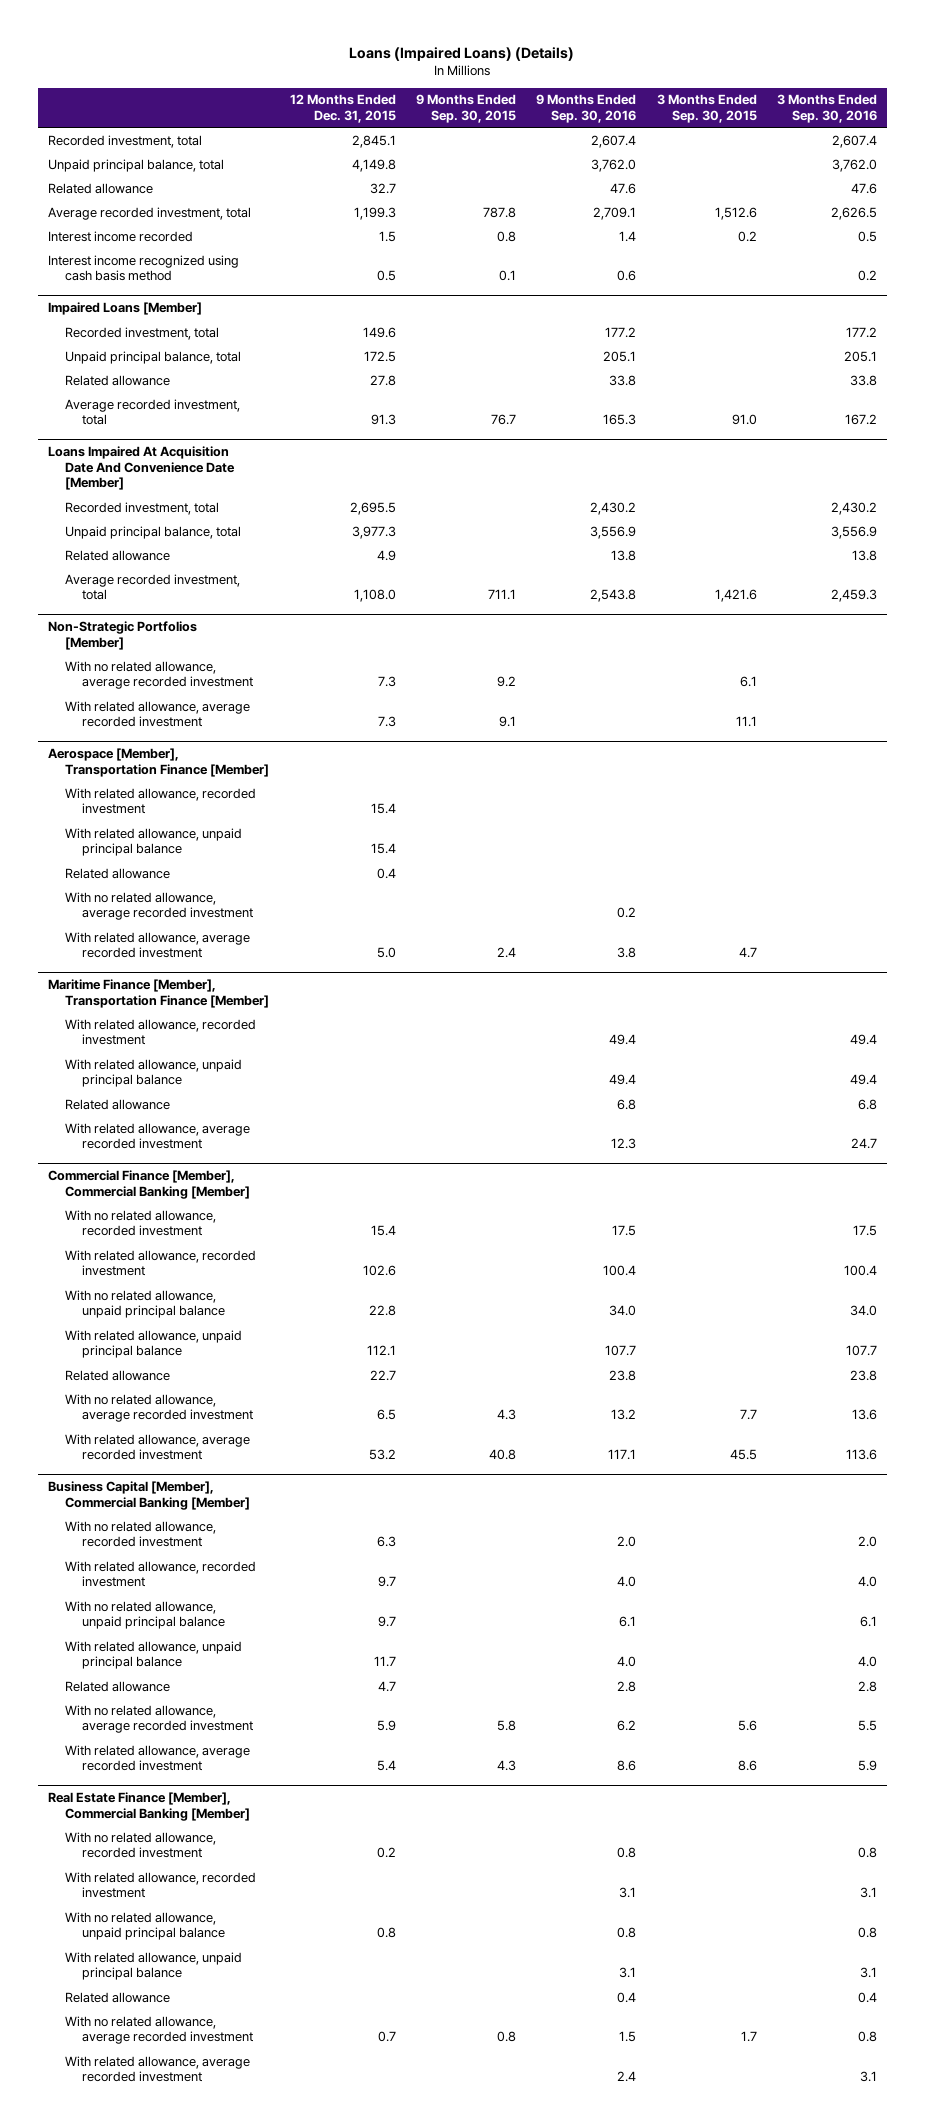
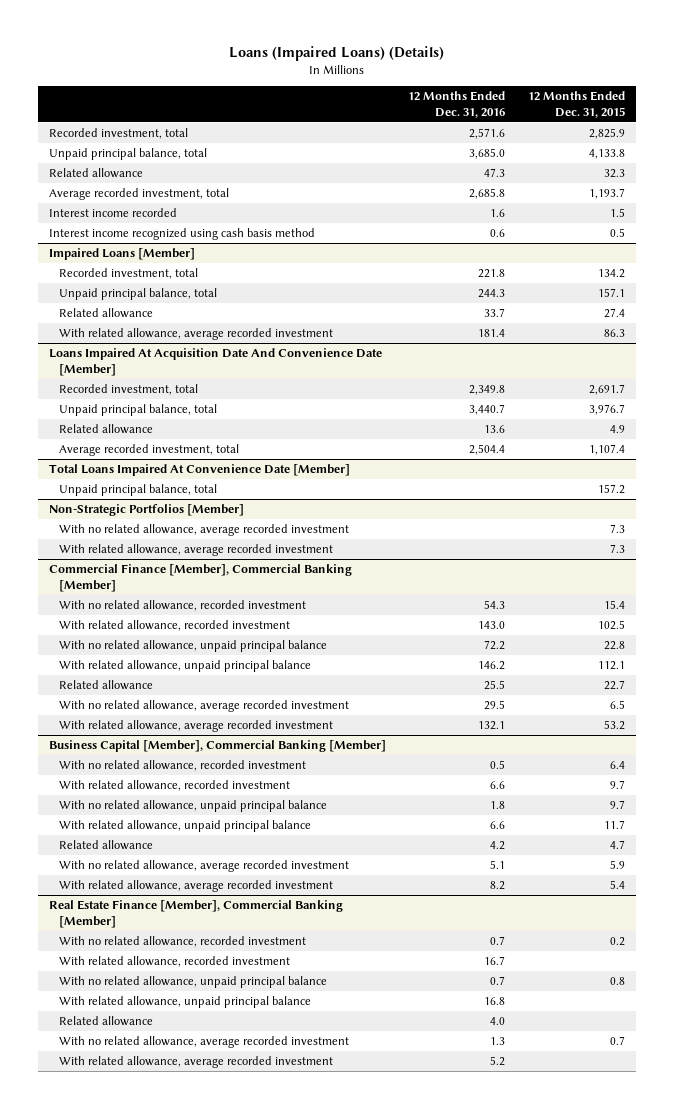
[415,94,516,123] 9 Months Ended Sep. 30, 2015 -> none
[536,94,637,123] 9 Months Ended Sep. 30, 2016 -> none
[656,94,757,123] 3 Months Ended Sep. 30, 2015 -> none
[776,94,877,123] 3 Months Ended Sep. 30, 2016 -> none
none -> [408,91,506,119] 12 Months Ended Dec. 31, 2016
[351,134,396,148] 2,845.1 -> [588,127,625,139] 2,825.9
[351,158,396,172] 4,149.8 -> [588,148,625,159] 4,133.8
[369,182,396,194] 32.7 -> [603,168,625,178] 32.3
[353,206,396,220] 1,199.3 -> [588,187,625,199] 1,193.7
[65,398,241,426] Average recorded investment, total -> none
[362,326,396,338] 149.6 -> [597,268,625,278] 134.2
[363,350,396,362] 172.5 -> [597,287,625,297] 157.1
[369,374,396,386] 27.8 -> [603,307,625,318] 27.4
none -> [58,327,333,340] With related allowance, average recorded investment
[349,501,396,515] 2,695.5 -> [588,383,625,395] 2,691.7
[351,525,396,539] 3,977.3 -> [588,403,625,415] 3,976.7
[353,589,396,603] 1,108.0 -> [588,443,625,455] 1,107.4
none -> [49,463,351,476] Total Loans Impaired At Convenience Date [Member]
none -> [58,483,217,496] Unpaid principal balance, total
[47,748,270,777] Aerospace [Member], Transportation Finance [Member] -> none
[65,787,257,815] With related allowance, recorded investment -> none
[65,827,243,857] With related allowance, unpaid principal balance -> none
[65,867,171,879] Related allowance -> none
[65,891,254,921] With no related allowance, average recorded investment -> none
[65,931,251,959] With related allowance, average recorded investment -> none
[47,979,270,1008] Maritime Finance [Member], Transportation Finance [Member] -> none
[65,1018,257,1046] With related allowance, recorded investment -> none
[65,1058,243,1088] With related allowance, unpaid principal balance -> none
[65,1098,171,1110] Related allowance -> none
[65,1122,251,1150] With related allowance, average recorded investment -> none
[362,1265,396,1277] 102.6 -> [597,619,625,630] 102.5
[376,1536,396,1548] 6.3 -> [609,760,625,769] 6.4

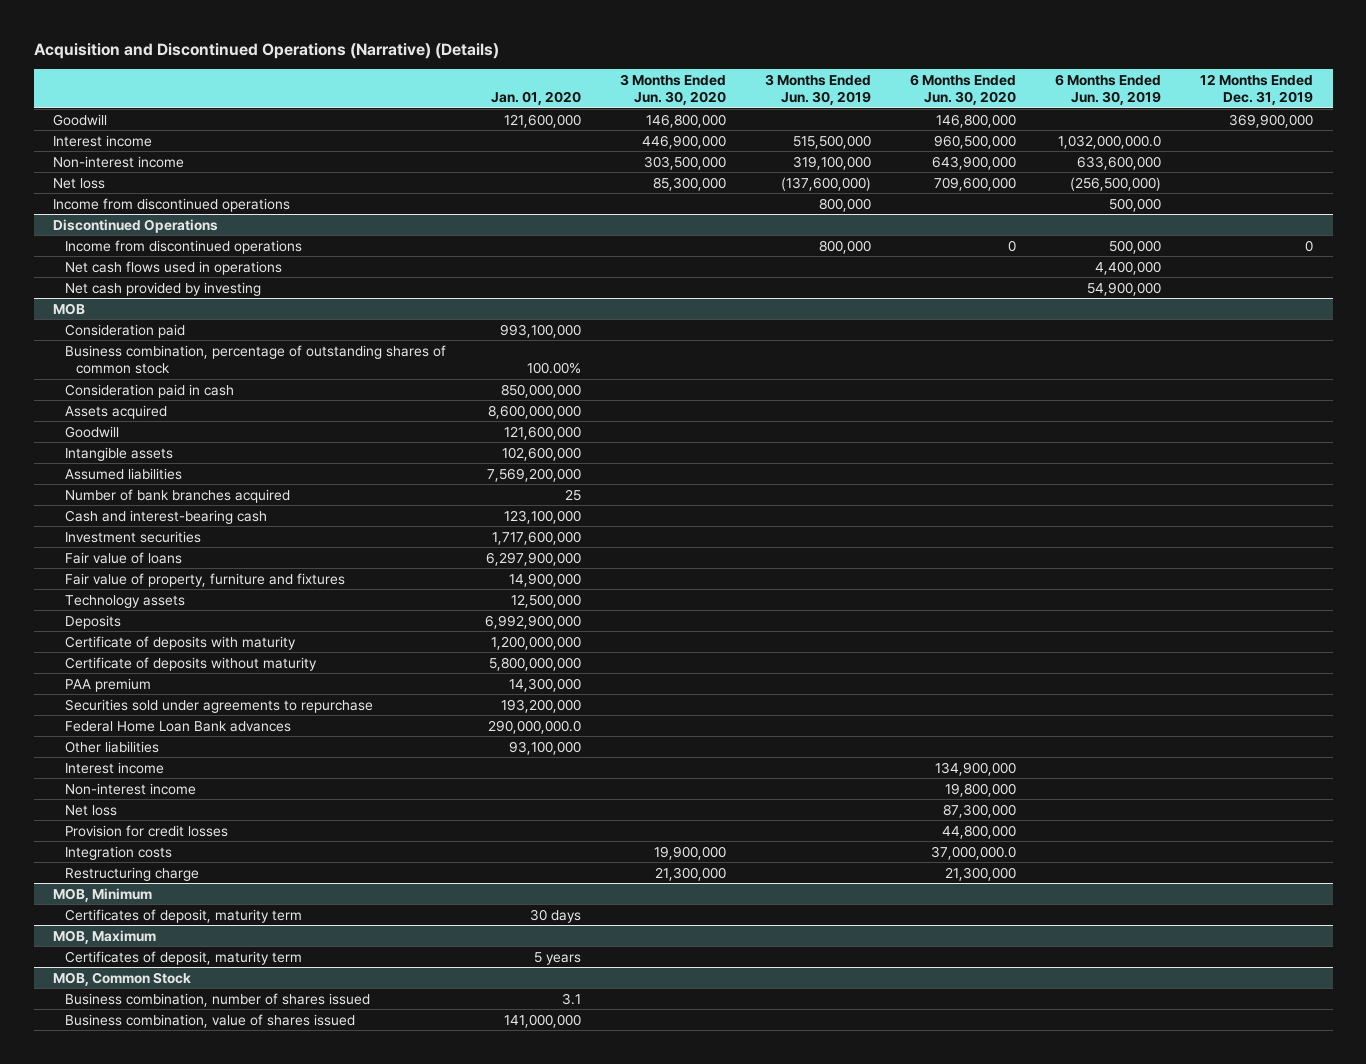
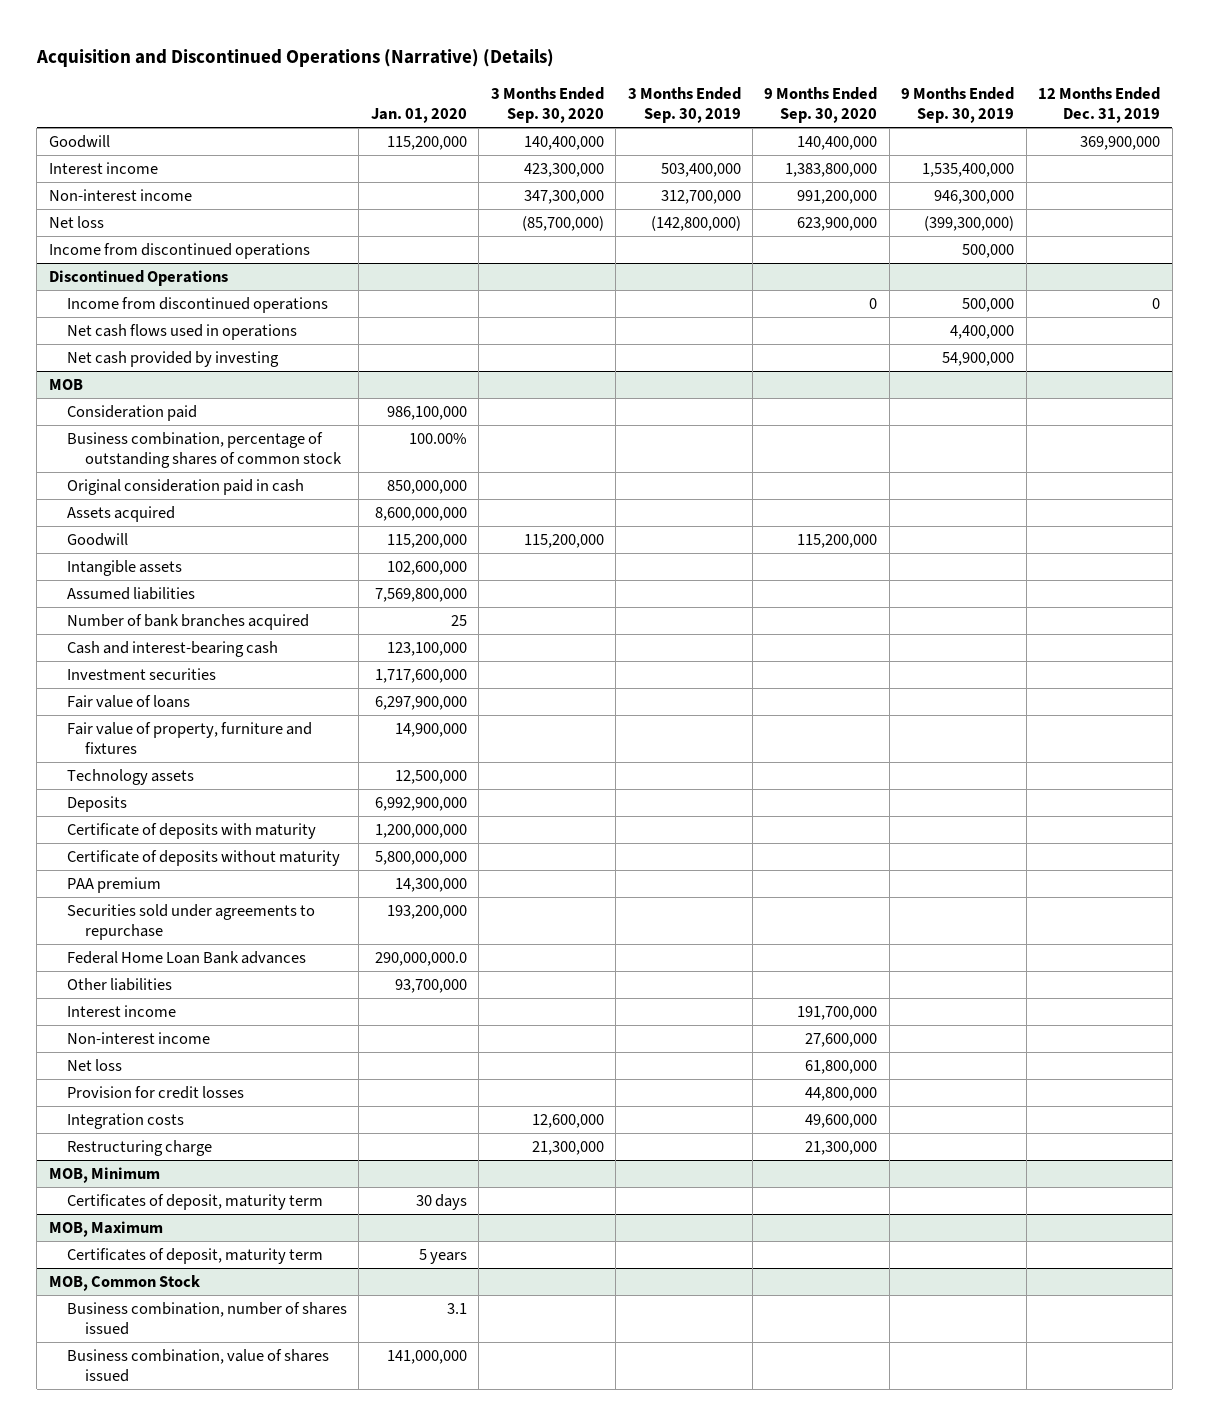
[619,73,726,106] 3 Months Ended Jun. 30, 2020 -> none
[764,73,871,106] 3 Months Ended Jun. 30, 2019 -> none
[910,73,1017,106] 6 Months Ended Jun. 30, 2020 -> none
[1055,73,1162,106] 6 Months Ended Jun. 30, 2019 -> none
none -> [490,86,604,124] 3 Months Ended Sep. 30, 2020
none -> [627,86,741,124] 3 Months Ended Sep. 30, 2019
none -> [764,86,878,124] 9 Months Ended Sep. 30, 2020
none -> [901,86,1015,124] 9 Months Ended Sep. 30, 2019
[503,113,581,128] 121,600,000 -> [386,135,467,150] 115,200,000
[499,323,581,338] 993,100,000 -> [386,405,467,420] 986,100,000
[64,383,234,398] Consideration paid in cash -> [66,478,304,495] Original consideration paid in cash
[503,425,581,440] 121,600,000 -> [386,533,467,548] 115,200,000
[486,467,581,482] 7,569,200,000 -> [374,587,467,602] 7,569,800,000
[508,740,581,755] 93,100,000 -> [394,978,467,993] 93,700,000

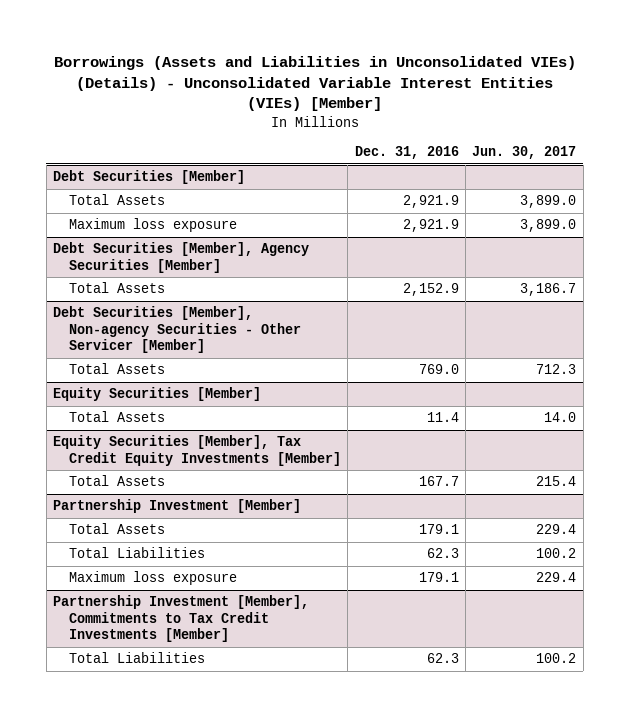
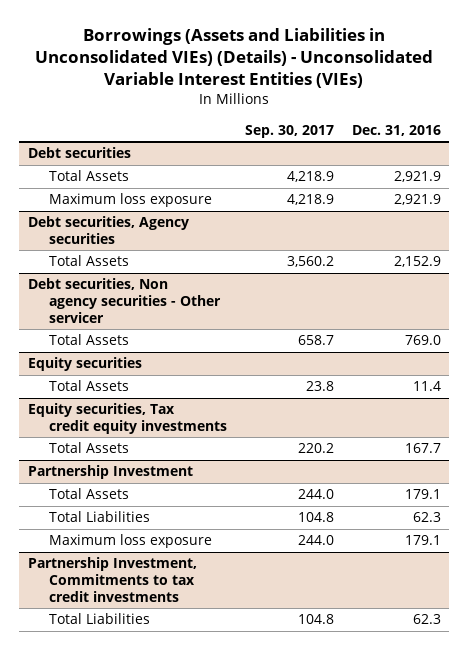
[53,55,576,112] Borrowings (Assets and Liabilities in Unconsolidated VIEs) (Details) - Unconsolidated Variable Interest Entities (VIEs) [Member] -> [35,28,434,89] Borrowings (Assets and Liabilities in Unconsolidated VIEs) (Details) - Unconsolidated Variable Interest Entities (VIEs)
[472,146,577,160] Jun. 30, 2017 -> none
none -> [245,125,335,139] Sep. 30, 2017
[53,170,246,185] Debt Securities [Member] -> [27,147,131,159] Debt securities
[53,242,310,273] Debt Securities [Member], Agency Securities [Member] -> [27,216,189,245] Debt securities, Agency securities
[53,306,301,354] Debt Securities [Member], Non-agency Securities - Other Servicer [Member] -> [27,278,222,323] Debt securities, Non agency securities - Other servicer
[53,387,262,402] Equity Securities [Member] -> [27,357,142,372] Equity securities
[53,435,341,466] Equity Securities [Member], Tax Credit Equity Investments [Member] -> [27,403,228,435] Equity securities, Tax credit equity investments
[53,499,302,514] Partnership Investment [Member] -> [27,465,193,480] Partnership Investment
[53,595,310,643] Partnership Investment [Member], Commitments to Tax Credit Investments [Member] -> [27,557,197,602] Partnership Investment, Commitments to tax credit investments

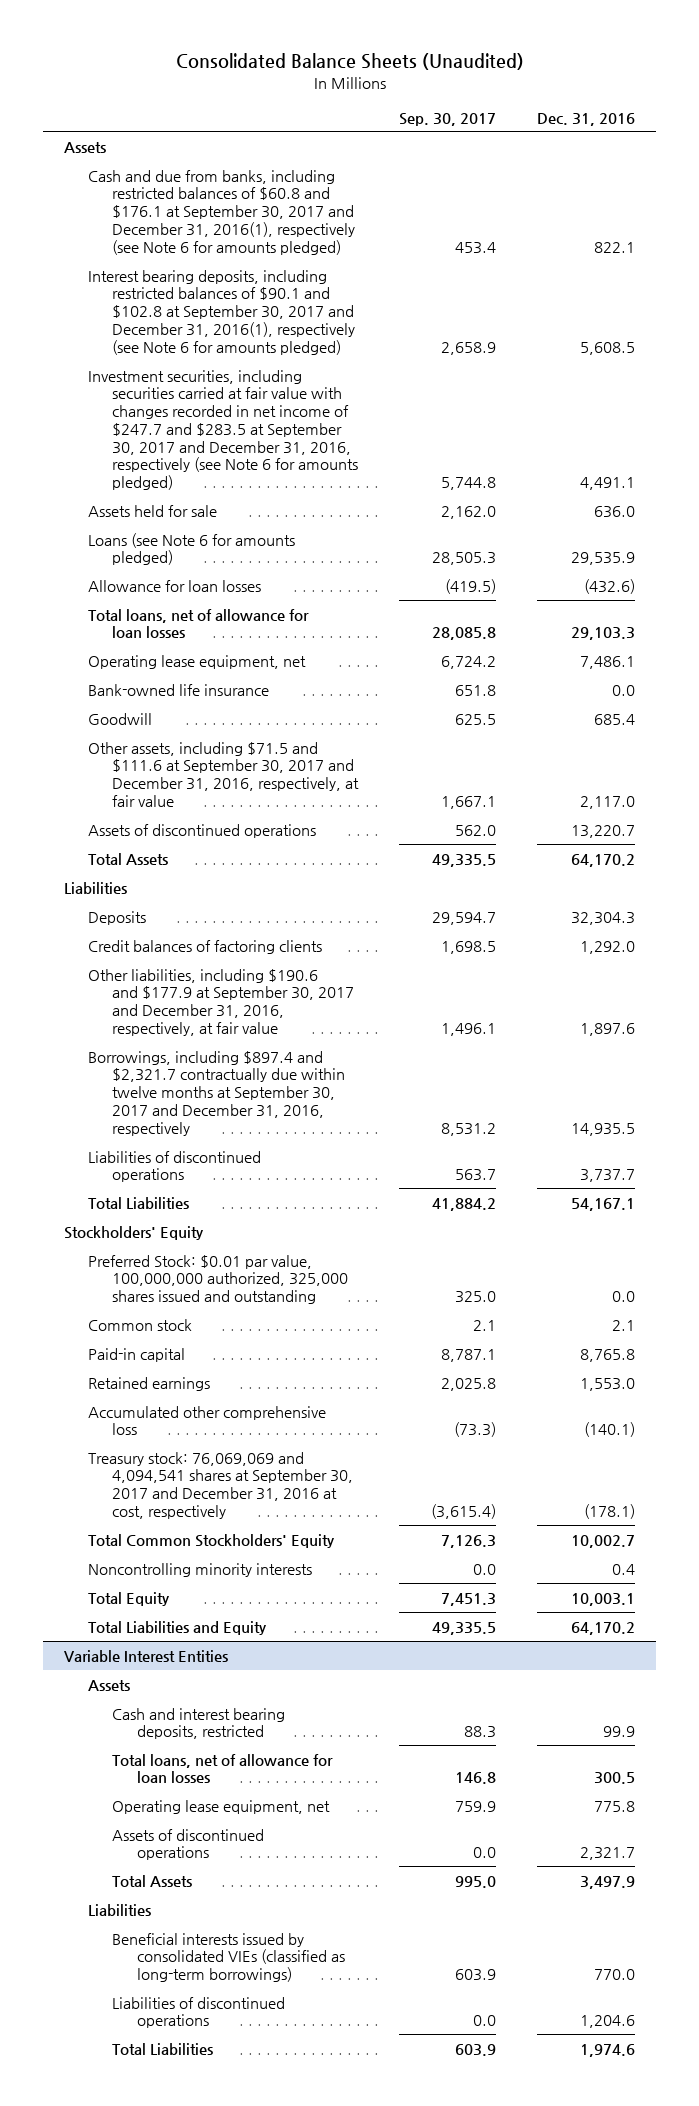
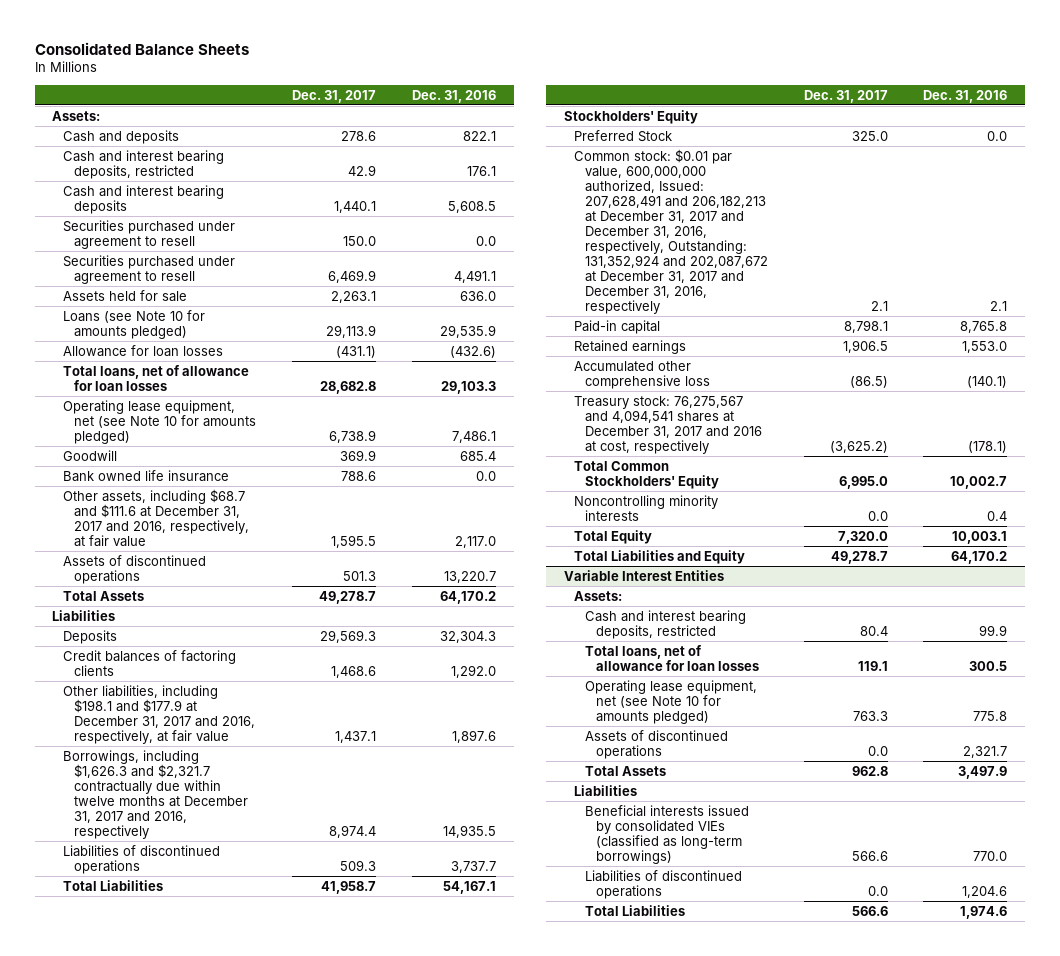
[175,53,524,71] Consolidated Balance Sheets (Unaudited) -> [34,41,249,55] Consolidated Balance Sheets
[399,112,497,126] Sep. 30, 2017 -> none
none -> [292,89,377,103] Dec. 31, 2017
[64,141,107,153] Assets -> [52,110,101,121] Assets:
[88,169,356,255] Cash and due from banks, including restricted balances of $60.8 and $176.1 at September 30, 2017 and December 31, 2016(1), respectively (see Note 6 for amounts pledged) -> [62,129,179,144] Cash and deposits
none -> [62,149,224,179] Cash and interest bearing deposits, restricted
[88,269,356,355] Interest bearing deposits, including restricted balances of $90.1 and $102.8 at September 30, 2017 and December 31, 2016(1), respectively (see Note 6 for amounts pledged) -> [62,184,224,214] Cash and interest bearing deposits
none -> [62,219,235,249] Securities purchased under agreement to resell
[88,369,359,491] Investment securities, including securities carried at fair value with changes recorded in net income of $247.7 and $283.5 at September 30, 2017 and December 31, 2016, respectively (see Note 6 for amounts pledged) -> [62,254,235,284] Securities purchased under agreement to resell
[88,532,296,566] Loans (see Note 6 for amounts pledged) -> [62,309,205,339] Loans (see Note 10 for amounts pledged)
[88,683,270,696] Bank-owned life insurance -> none
[88,654,307,669] Operating lease equipment, net -> [62,399,256,444] Operating lease equipment, net (see Note 10 for amounts pledged)
none -> [62,469,229,482] Bank owned life insurance
[88,741,360,807] Other assets, including $71.5 and $111.6 at September 30, 2017 and December 31, 2016, respectively, at fair value -> [62,488,249,547] Other assets, including $68.7 and $111.6 at December 31, 2017 and 2016, respectively, at fair value
[88,968,355,1036] Other liabilities, including $190.6 and $177.9 at September 30, 2017 and December 31, 2016, respectively, at fair value -> [62,684,255,744] Other liabilities, including $198.1 and $177.9 at December 31, 2017 and 2016, respectively, at fair value
[88,1050,346,1136] Borrowings, including $897.4 and $2,321.7 contractually due within twelve months at September 30, 2017 and December 31, 2016, respectively -> [62,749,248,839] Borrowings, including $1,626.3 and $2,321.7 contractually due within twelve months at December 31, 2017 and 2016, respectively
[88,1254,349,1305] Preferred Stock: $0.01 par value, 100,000,000 authorized, 325,000 shares issued and outstanding -> [574,129,673,142] Preferred Stock
[88,1318,193,1331] Common stock -> [574,148,769,314] Common stock: $0.01 par value, 600,000,000 authorized, Issued: 207,628,491 and 206,182,213 at December 31, 2017 and December 31, 2016, respectively, Outstanding: 131,352,924 and 202,087,672 at December 31, 2017 and December 31, 2016, respectively
[88,1451,354,1519] Treasury stock: 76,069,069 and 4,094,541 shares at September 30, 2017 and December 31, 2016 at cost, respectively -> [574,395,763,454] Treasury stock: 76,275,567 and 4,094,541 shares at December 31, 2017 and 2016 at cost, respectively
[88,1679,131,1691] Assets -> [574,590,623,601] Assets:
[112,1799,331,1814] Operating lease equipment, net -> [585,679,758,724] Operating lease equipment, net (see Note 10 for amounts pledged)

